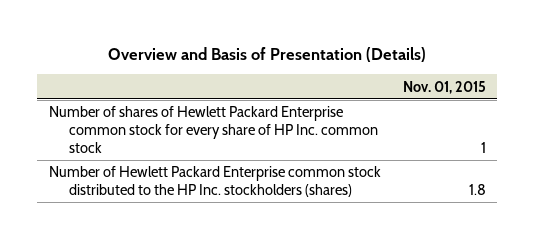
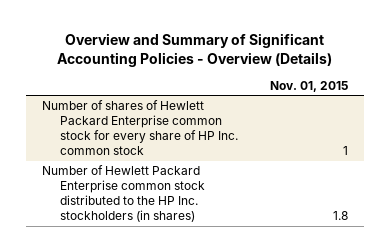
[108,46,427,62] Overview and Basis of Presentation (Details) -> [57,32,333,67] Overview and Summary of Significant Accounting Policies - Overview (Details)
[48,166,381,198] Number of Hewlett Packard Enterprise common stock distributed to the HP Inc. stockholders (shares) -> [42,165,206,223] Number of Hewlett Packard Enterprise common stock distributed to the HP Inc. stockholders (in shares)

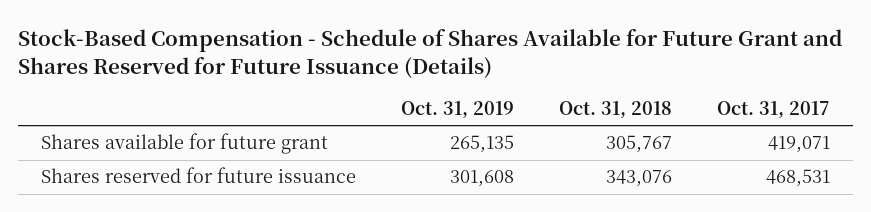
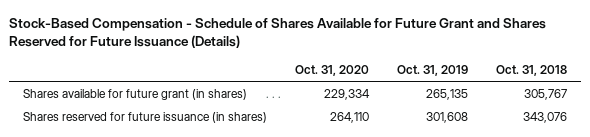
[717,101,831,119] Oct. 31, 2017 -> none
none -> [295,65,370,77] Oct. 31, 2020
[41,133,329,155] Shares available for future grant -> [23,88,248,100] Shares available for future grant (in shares)
[41,167,357,184] Shares reserved for future issuance -> [23,111,268,123] Shares reserved for future issuance (in shares)

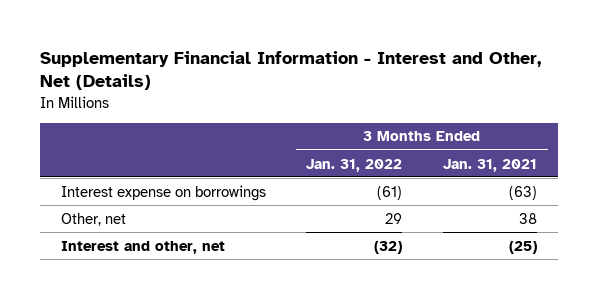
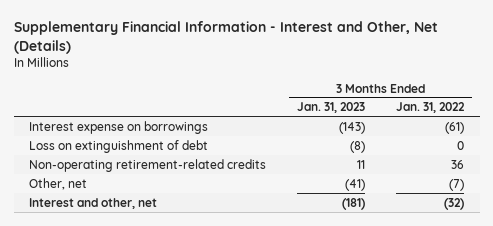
[443,158,538,172] Jan. 31, 2021 -> none
none -> [297,102,366,114] Jan. 31, 2023
none -> [29,139,209,153] Loss on extinguishment of debt
none -> [29,158,267,172] Non-operating retirement-related credits
[385,212,403,224] 29 -> [449,178,465,191] (7)

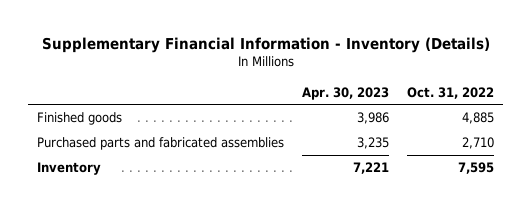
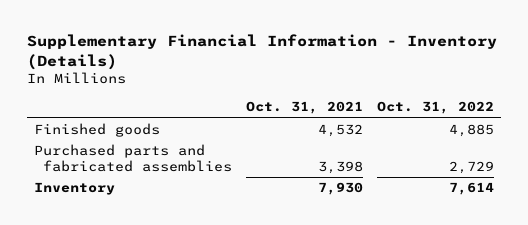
[302,86,390,100] Apr. 30, 2023 -> none
none -> [246,101,364,115] Oct. 31, 2021
[461,137,494,150] 2,710 -> [449,160,495,174] 2,729
[457,162,494,175] 7,595 -> [449,182,495,196] 7,614

